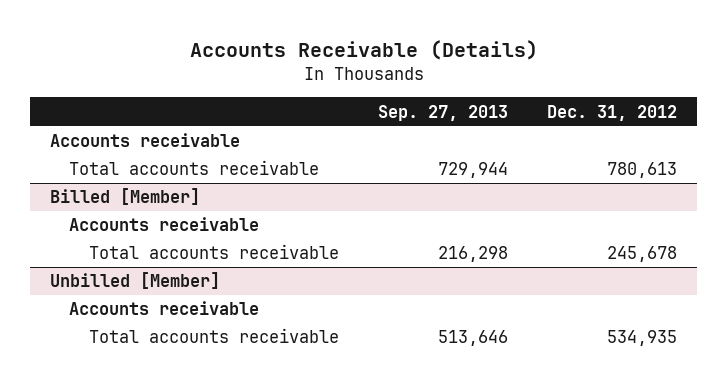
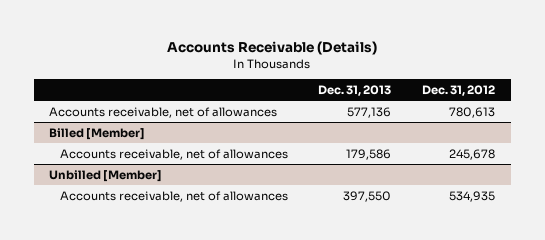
[377,104,508,121] Sep. 27, 2013 -> none
none -> [318,85,392,97] Dec. 31, 2013
[49,133,240,148] Accounts receivable -> none
[69,160,320,176] Total accounts receivable -> [49,106,278,118] Accounts receivable, net of allowances
[69,217,260,232] Accounts receivable -> none
[88,244,339,260] Total accounts receivable -> [59,148,288,160] Accounts receivable, net of allowances
[69,301,260,316] Accounts receivable -> none
[88,328,339,344] Total accounts receivable -> [59,190,288,202] Accounts receivable, net of allowances

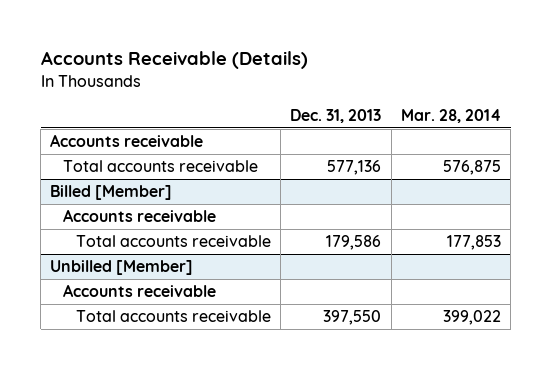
[422,85,496,97] Dec. 31, 2012 -> none
none -> [400,108,501,123] Mar. 28, 2014
none -> [50,134,204,148] Accounts receivable
[49,106,278,118] Accounts receivable, net of allowances -> [63,160,259,173] Total accounts receivable
none -> [63,209,217,223] Accounts receivable
[59,148,288,160] Accounts receivable, net of allowances -> [75,235,271,248] Total accounts receivable
none -> [63,284,217,298] Accounts receivable
[59,190,288,202] Accounts receivable, net of allowances -> [75,310,271,323] Total accounts receivable

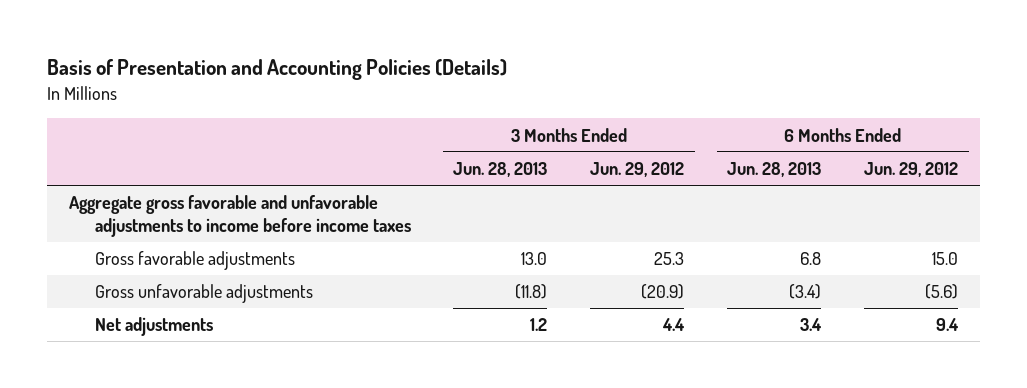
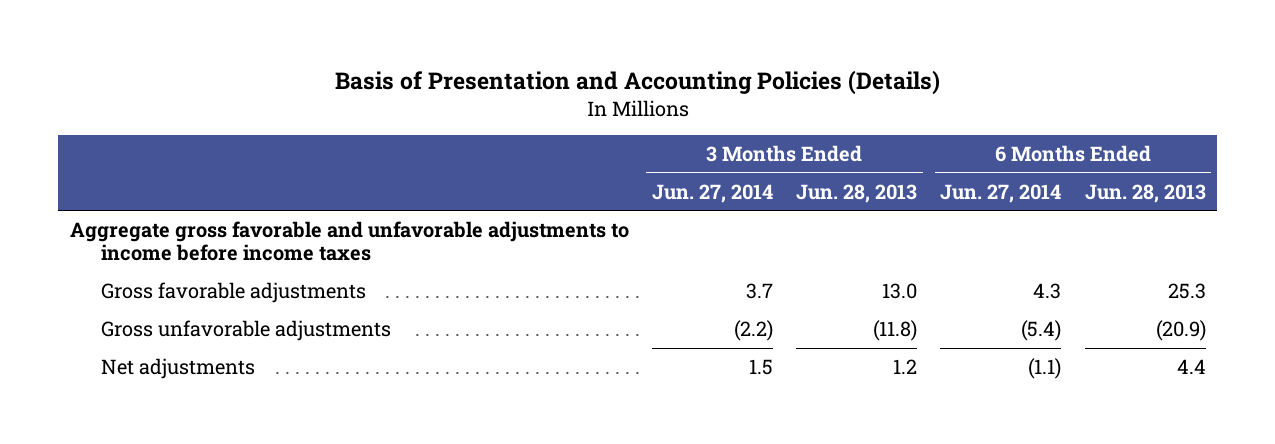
[590,161,685,177] Jun. 29, 2012 -> none
[864,161,959,177] Jun. 29, 2012 -> none
none -> [651,183,773,203] Jun. 27, 2014
none -> [940,183,1062,203] Jun. 27, 2014
[800,252,822,266] 6.8 -> [1167,282,1206,299] 25.3
[789,284,822,300] (3.4) -> [1155,319,1206,341] (20.9)
[800,318,823,332] 3.4 -> [1176,358,1206,374] 4.4

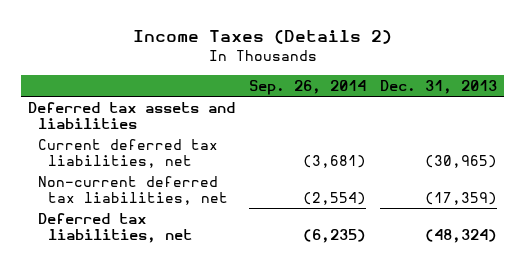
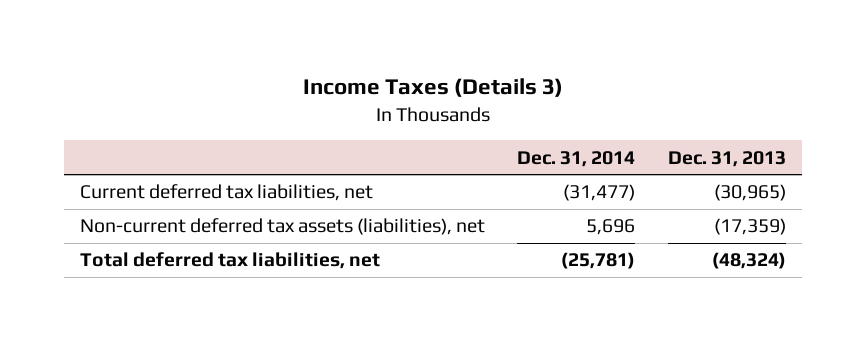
[132,30,392,45] Income Taxes (Details 2) -> [302,78,563,98] Income Taxes (Details 3)
[249,79,367,95] Sep. 26, 2014 -> none
none -> [517,150,636,167] Dec. 31, 2014
[28,101,236,129] Deferred tax assets and liabilities -> none
[37,175,228,205] Non-current deferred tax liabilities, net -> [80,218,486,236] Non-current deferred tax assets (liabilities), net
[37,212,192,243] Deferred tax liabilities, net -> [80,252,381,270] Total deferred tax liabilities, net

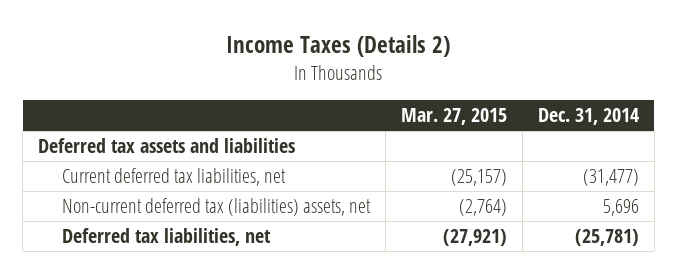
[302,78,563,98] Income Taxes (Details 3) -> [226,35,451,58] Income Taxes (Details 2)
[667,150,786,167] Dec. 31, 2013 -> none
none -> [400,108,507,126] Mar. 27, 2015
none -> [38,138,296,154] Deferred tax assets and liabilities
[80,218,486,236] Non-current deferred tax assets (liabilities), net -> [61,198,371,217] Non-current deferred tax (liabilities) assets, net
[80,252,381,270] Total deferred tax liabilities, net -> [61,228,271,247] Deferred tax liabilities, net

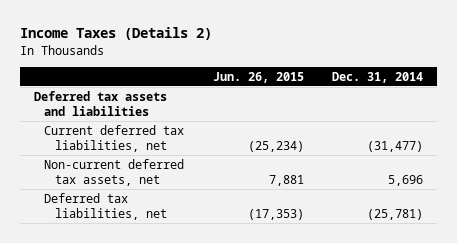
[400,108,507,126] Mar. 27, 2015 -> none
none -> [212,71,304,83] Jun. 26, 2015
[61,198,371,217] Non-current deferred tax (liabilities) assets, net -> [44,158,185,186] Non-current deferred tax assets, net

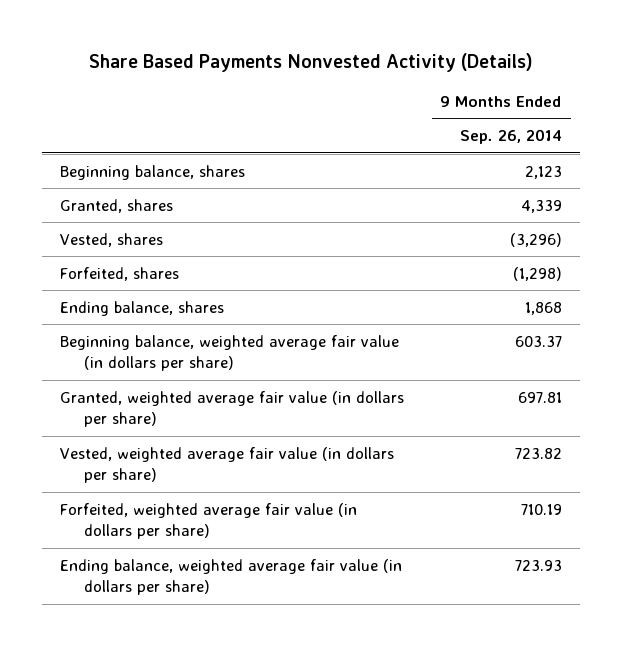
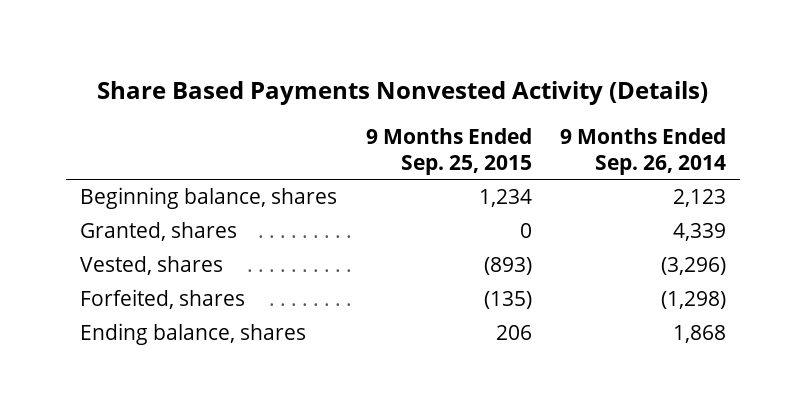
none -> [365,128,532,175] 9 Months Ended Sep. 25, 2015
[60,334,400,372] Beginning balance, weighted average fair value (in dollars per share) -> none
[60,390,405,428] Granted, weighted average fair value (in dollars per share) -> none
[60,446,395,484] Vested, weighted average fair value (in dollars per share) -> none
[60,502,358,540] Forfeited, weighted average fair value (in dollars per share) -> none
[60,558,403,596] Ending balance, weighted average fair value (in dollars per share) -> none

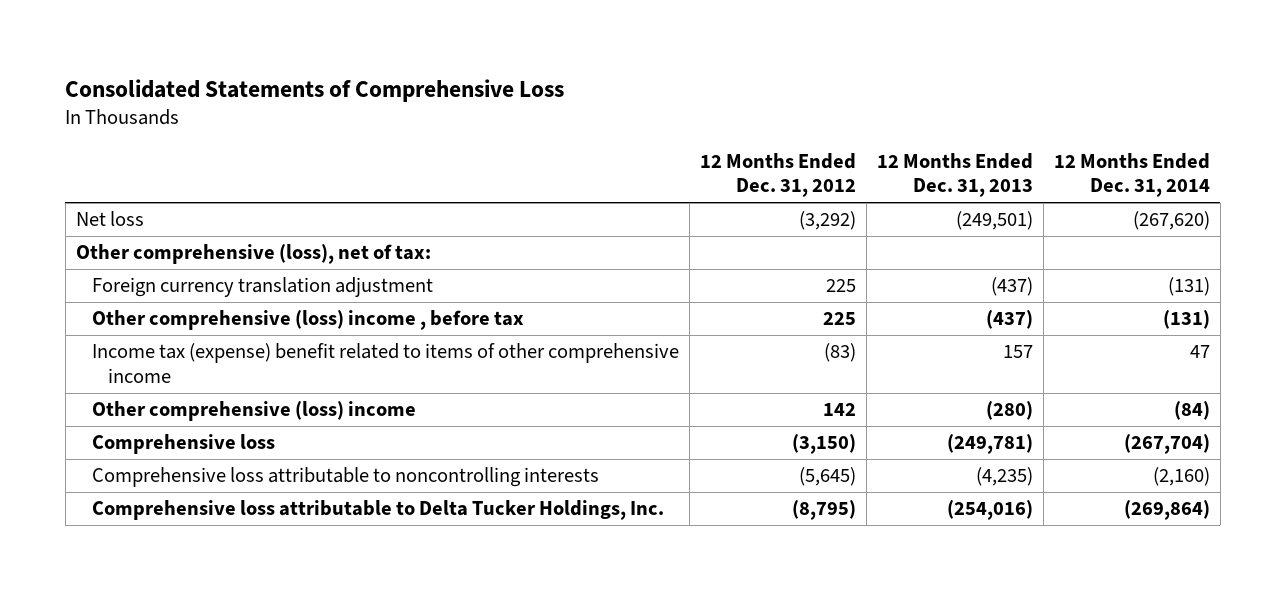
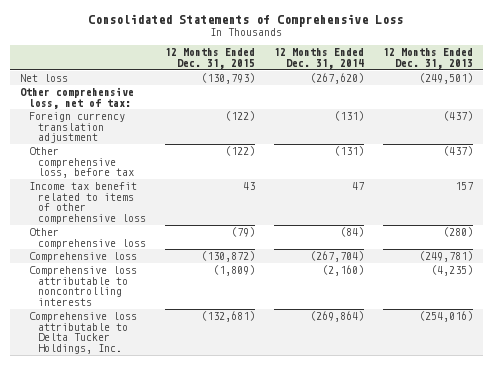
[699,152,856,198] 12 Months Ended Dec. 31, 2012 -> none
none -> [164,48,255,69] 12 Months Ended Dec. 31, 2015
[75,244,431,265] Other comprehensive (loss), net of tax: -> [19,86,134,109] Other comprehensive loss, net of tax:
[91,310,524,331] Other comprehensive (loss) income , before tax -> [28,146,134,179] Other comprehensive loss, before tax
[91,343,679,383] Income tax (expense) benefit related to items of other comprehensive income -> [28,181,146,224] Income tax benefit related to items of other comprehensive loss
[91,401,416,422] Other comprehensive (loss) income -> [28,227,146,249] Other comprehensive loss

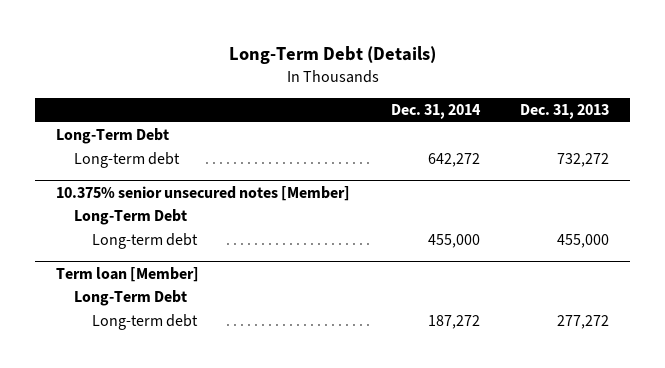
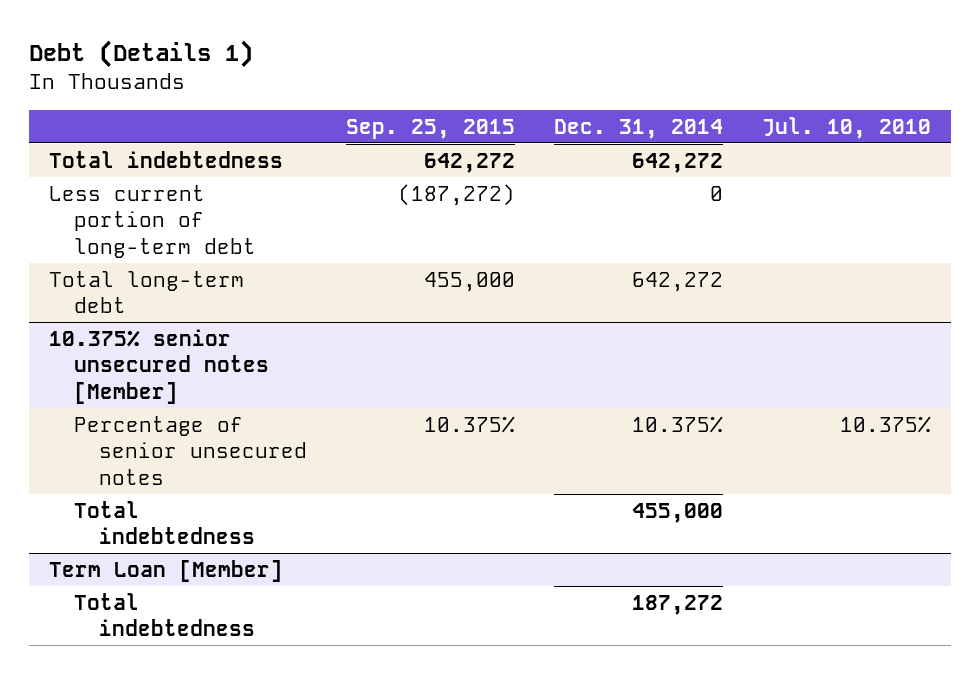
[228,46,436,65] Long-Term Debt (Details) -> [29,40,254,69] Debt (Details 1)
[520,103,610,119] Dec. 31, 2013 -> none
none -> [346,118,516,139] Sep. 25, 2015
none -> [762,116,932,139] Jul. 10, 2010
[55,128,169,145] Long-Term Debt -> none
none -> [48,150,283,168] Total indebtedness
none -> [48,184,256,258] Less current portion of long-term debt
[74,152,181,169] Long-term debt -> [48,270,244,314] Total long-term debt
[74,209,188,226] Long-Term Debt -> none
[74,290,188,307] Long-Term Debt -> none
none -> [73,415,308,485] Percentage of senior unsecured notes
[92,233,199,250] Long-term debt -> [73,500,256,545] Total indebtedness
[55,266,199,282] Term loan [Member] -> [48,559,283,582] Term Loan [Member]
[92,314,199,331] Long-term debt -> [73,592,256,637] Total indebtedness

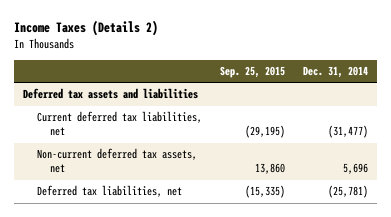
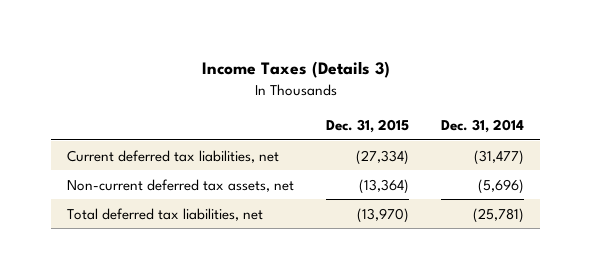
[14,20,159,37] Income Taxes (Details 2) -> [201,61,390,79] Income Taxes (Details 3)
[219,65,285,78] Sep. 25, 2015 -> none
none -> [326,119,410,134] Dec. 31, 2015
[23,88,199,100] Deferred tax assets and liabilities -> none
[342,163,368,175] 5,696 -> [478,178,525,194] (5,696)
[36,185,182,198] Deferred tax liabilities, net -> [66,207,263,221] Total deferred tax liabilities, net

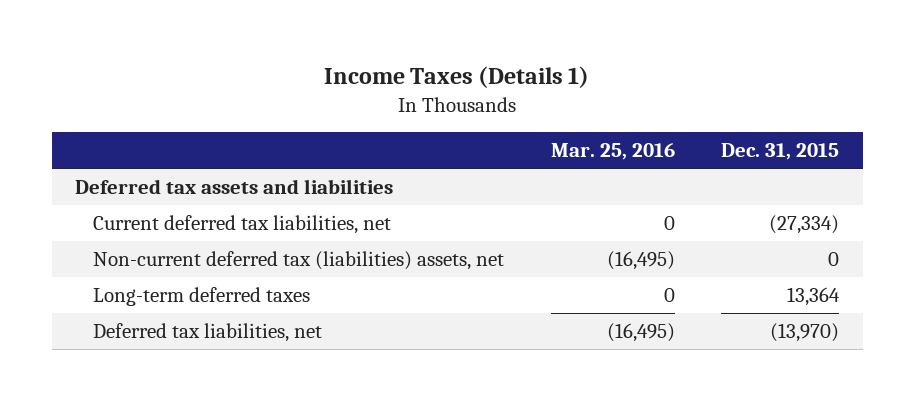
[201,61,390,79] Income Taxes (Details 3) -> [324,66,590,89] Income Taxes (Details 1)
[441,119,525,134] Dec. 31, 2014 -> none
none -> [550,143,675,161] Mar. 25, 2016
none -> [75,178,394,194] Deferred tax assets and liabilities
none -> [93,250,505,270] Non-current deferred tax (liabilities) assets, net
[66,178,294,192] Non-current deferred tax assets, net -> [93,286,311,306] Long-term deferred taxes
[359,178,410,194] (13,364) -> [787,286,841,306] 13,364
[66,207,263,221] Total deferred tax liabilities, net -> [93,322,323,342] Deferred tax liabilities, net

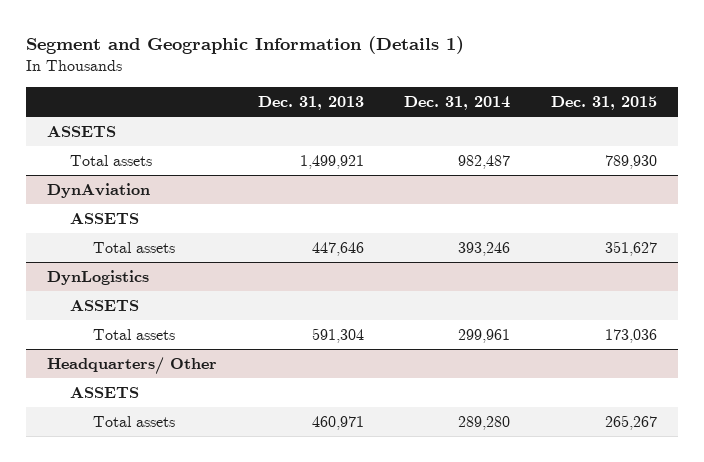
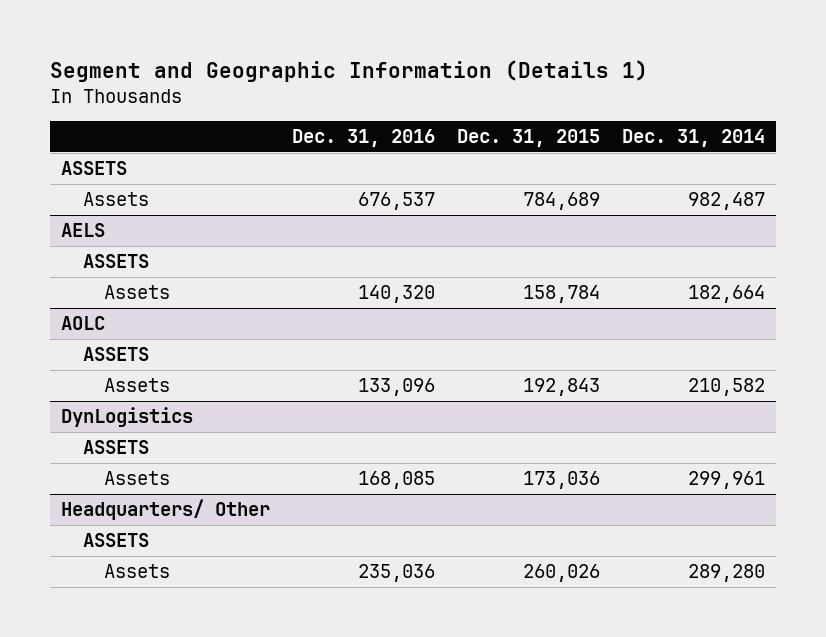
[257,96,364,111] Dec. 31, 2013 -> none
none -> [292,129,436,148] Dec. 31, 2016
[46,183,150,199] DynAviation -> none
[69,155,152,167] Total assets -> [82,191,149,206] Assets
[605,155,658,170] 789,930 -> [523,191,601,210] 784,689
none -> [61,222,106,237] AELS
[92,242,175,254] Total assets -> [104,284,171,299] Assets
[458,242,511,257] 393,246 -> [688,284,766,303] 182,664
[605,241,658,257] 351,627 -> [523,284,601,303] 158,784
none -> [61,315,106,330] AOLC
none -> [82,346,149,361] ASSETS
none -> [104,377,171,392] Assets
[92,329,175,341] Total assets -> [104,470,171,485] Assets
[92,416,175,428] Total assets -> [104,563,171,578] Assets
[605,415,658,431] 265,267 -> [523,563,601,582] 260,026

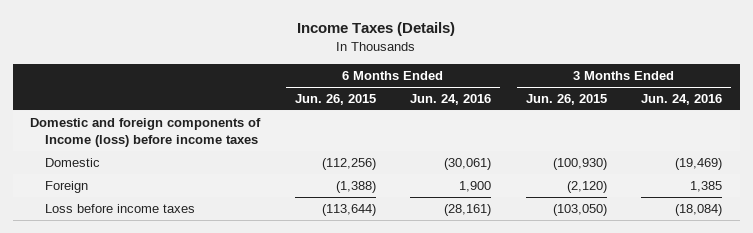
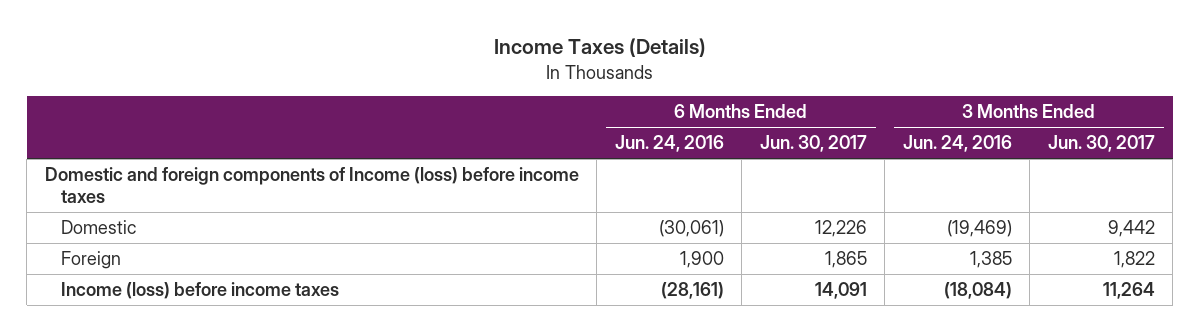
[294,94,376,106] Jun. 26, 2015 -> none
[525,94,607,106] Jun. 26, 2015 -> none
none -> [759,135,867,153] Jun. 30, 2017
none -> [1047,135,1155,153] Jun. 30, 2017
[45,203,196,213] Loss before income taxes -> [60,282,339,300] Income (loss) before income taxes

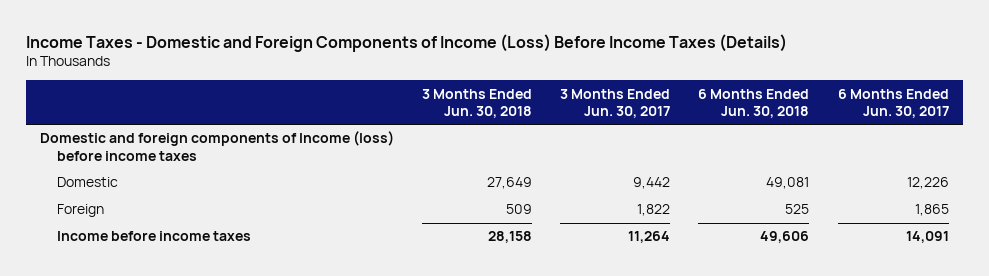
[493,38,706,58] Income Taxes (Details) -> [26,33,788,52] Income Taxes - Domestic and Foreign Components of Income (Loss) Before Income Taxes (Details)
[614,135,724,153] Jun. 24, 2016 -> none
[902,135,1012,153] Jun. 24, 2016 -> none
none -> [422,88,533,119] 3 Months Ended Jun. 30, 2018
none -> [698,88,810,119] 6 Months Ended Jun. 30, 2018
[60,282,339,300] Income (loss) before income taxes -> [57,231,252,242] Income before income taxes

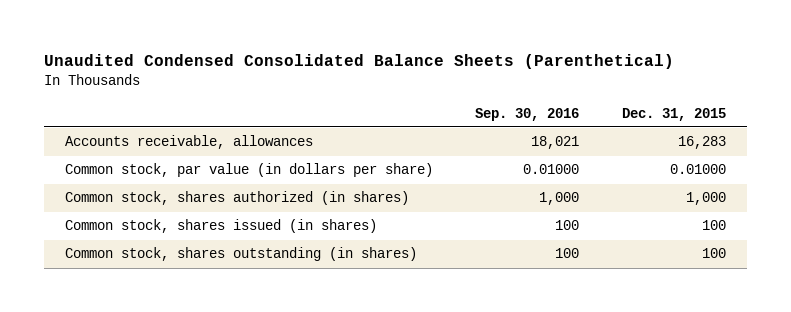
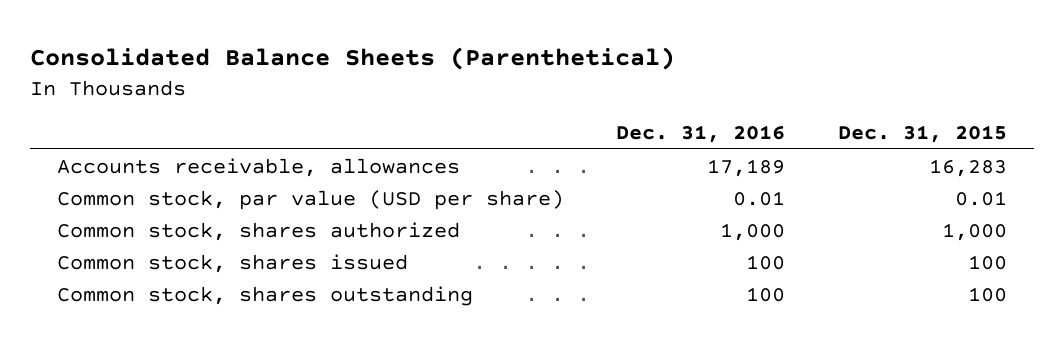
[44,54,675,70] Unaudited Condensed Consolidated Balance Sheets (Parenthetical) -> [30,46,676,70] Consolidated Balance Sheets (Parenthetical)
[475,107,580,121] Sep. 30, 2016 -> none
none -> [616,125,786,144] Dec. 31, 2016
[65,163,434,178] Common stock, par value (in dollars per share) -> [56,189,564,210] Common stock, par value (USD per share)
[669,164,726,175] 0.01000 -> [955,190,1008,206] 0.01
[65,191,410,206] Common stock, shares authorized (in shares) -> [56,221,460,241] Common stock, shares authorized
[65,219,378,234] Common stock, shares issued (in shares) -> [56,253,408,273] Common stock, shares issued
[65,247,418,262] Common stock, shares outstanding (in shares) -> [56,285,473,306] Common stock, shares outstanding

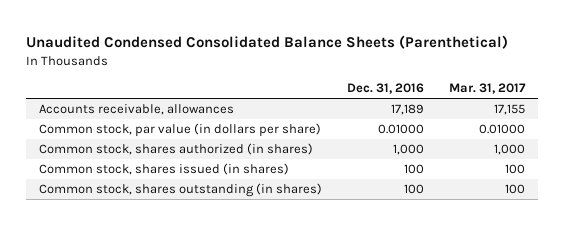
[30,46,676,70] Consolidated Balance Sheets (Parenthetical) -> [26,34,509,49] Unaudited Condensed Consolidated Balance Sheets (Parenthetical)
[838,125,1008,144] Dec. 31, 2015 -> none
none -> [449,83,527,95] Mar. 31, 2017
[56,189,564,210] Common stock, par value (USD per share) -> [38,123,321,138] Common stock, par value (in dollars per share)
[733,190,786,206] 0.01 -> [377,124,424,135] 0.01000
[56,221,460,241] Common stock, shares authorized -> [38,143,313,156] Common stock, shares authorized (in shares)
[56,253,408,273] Common stock, shares issued -> [38,163,289,176] Common stock, shares issued (in shares)
[56,285,473,306] Common stock, shares outstanding -> [38,183,322,198] Common stock, shares outstanding (in shares)

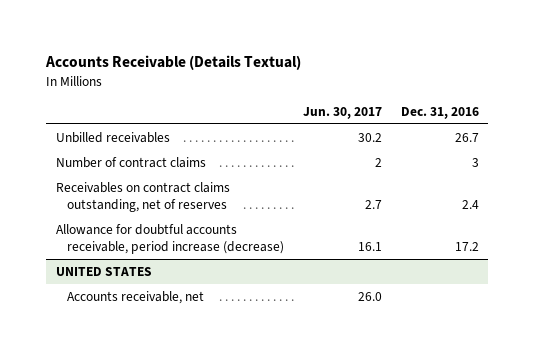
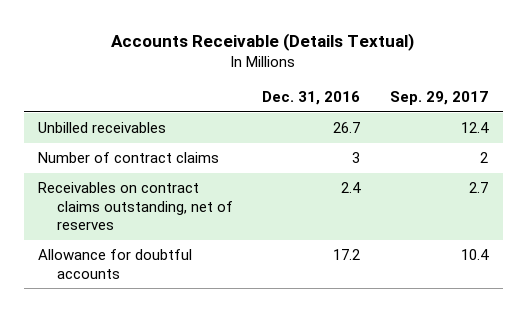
[302,107,382,120] Jun. 30, 2017 -> none
none -> [389,91,488,106] Sep. 29, 2017
[55,266,152,276] UNITED STATES -> none
[67,290,205,304] Accounts receivable, net -> none
[55,223,285,255] Allowance for doubtful accounts receivable, period increase (decrease) -> [38,249,193,279] Allowance for doubtful accounts

